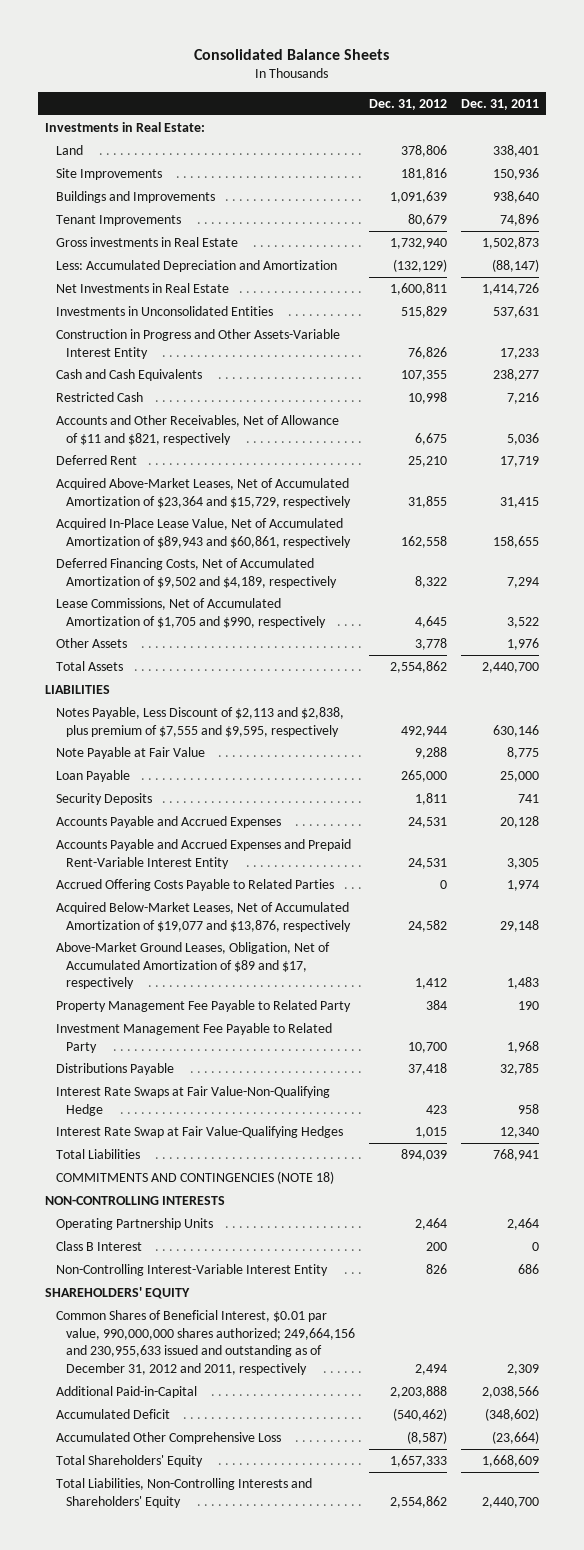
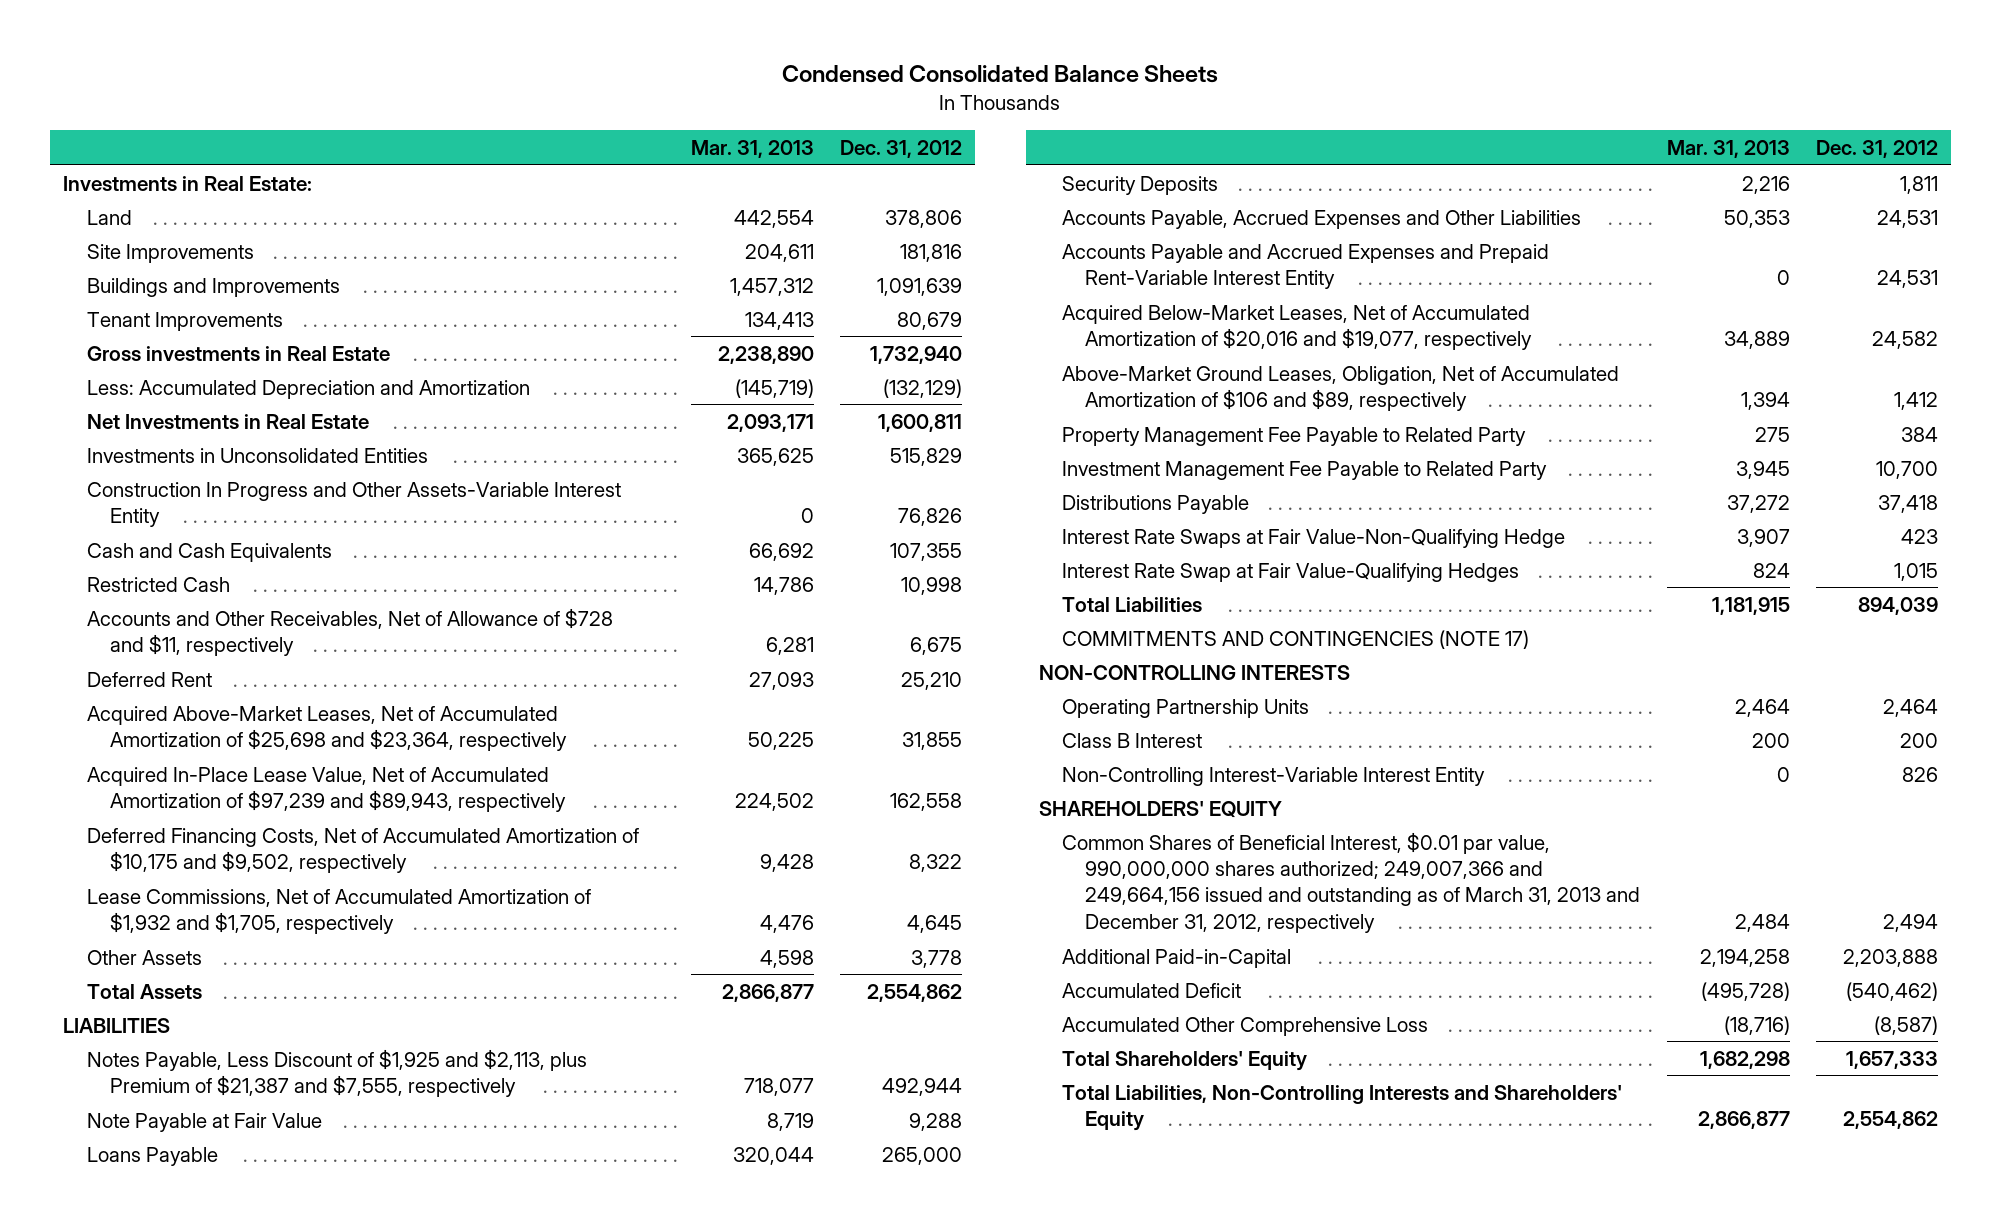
[193,48,389,60] Consolidated Balance Sheets -> [782,65,1219,84] Condensed Consolidated Balance Sheets
[460,98,539,110] Dec. 31, 2011 -> none
none -> [690,139,814,158] Mar. 31, 2013
[55,328,340,359] Construction in Progress and Other Assets-Variable Interest Entity -> [86,481,621,528] Construction In Progress and Other Assets-Variable Interest Entity
[55,414,339,445] Accounts and Other Receivables, Net of Allowance of $11 and $821, respectively -> [86,607,613,657] Accounts and Other Receivables, Net of Allowance of $728 and $11, respectively
[55,477,352,508] Acquired Above-Market Leases, Net of Accumulated Amortization of $23,364 and $15,729, respectively -> [86,705,567,752] Acquired Above-Market Leases, Net of Accumulated Amortization of $25,698 and $23,364, respectively
[55,517,352,548] Acquired In-Place Lease Value, Net of Accumulated Amortization of $89,943 and $60,861, respectively -> [86,766,566,813] Acquired In-Place Lease Value, Net of Accumulated Amortization of $97,239 and $89,943, respectively
[55,557,338,588] Deferred Financing Costs, Net of Accumulated Amortization of $9,502 and $4,189, respectively -> [86,827,639,874] Deferred Financing Costs, Net of Accumulated Amortization of $10,175 and $9,502, respectively
[55,597,327,628] Lease Commissions, Net of Accumulated Amortization of $1,705 and $990, respectively -> [86,888,591,935] Lease Commissions, Net of Accumulated Amortization of $1,932 and $1,705, respectively
[55,706,344,737] Notes Payable, Less Discount of $2,113 and $2,838, plus premium of $7,555 and $9,595, respectively -> [86,1048,587,1098] Notes Payable, Less Discount of $1,925 and $2,113, plus Premium of $21,387 and $7,555, respectively
[55,769,130,782] Loan Payable -> [86,1146,218,1166] Loans Payable
[55,815,281,828] Accounts Payable and Accrued Expenses -> [1062,209,1582,229] Accounts Payable, Accrued Expenses and Other Liabilities
[55,878,334,891] Accrued Offering Costs Payable to Related Parties -> none
[55,901,352,932] Acquired Below-Market Leases, Net of Accumulated Amortization of $19,077 and $13,876, respectively -> [1062,304,1533,351] Acquired Below-Market Leases, Net of Accumulated Amortization of $20,016 and $19,077, respectively
[55,941,330,990] Above-Market Ground Leases, Obligation, Net of Accumulated Amortization of $89 and $17, respectively -> [1062,365,1620,412] Above-Market Ground Leases, Obligation, Net of Accumulated Amortization of $106 and $89, respectively
[55,1170,334,1184] COMMITMENTS AND CONTINGENCIES (NOTE 18) -> [1062,629,1530,649] COMMITMENTS AND CONTINGENCIES (NOTE 17)
[55,1309,356,1376] Common Shares of Beneficial Interest, $0.01 par value, 990,000,000 shares authorized; 249,664,156 and 230,955,633 issued and outstanding as of December 31, 2012 and 2011, respectively -> [1062,831,1641,933] Common Shares of Beneficial Interest, $0.01 par value, 990,000,000 shares authorized; 249,007,366 and 249,664,156 issued and outstanding as of March 31, 2013 and December 31, 2012, respectively

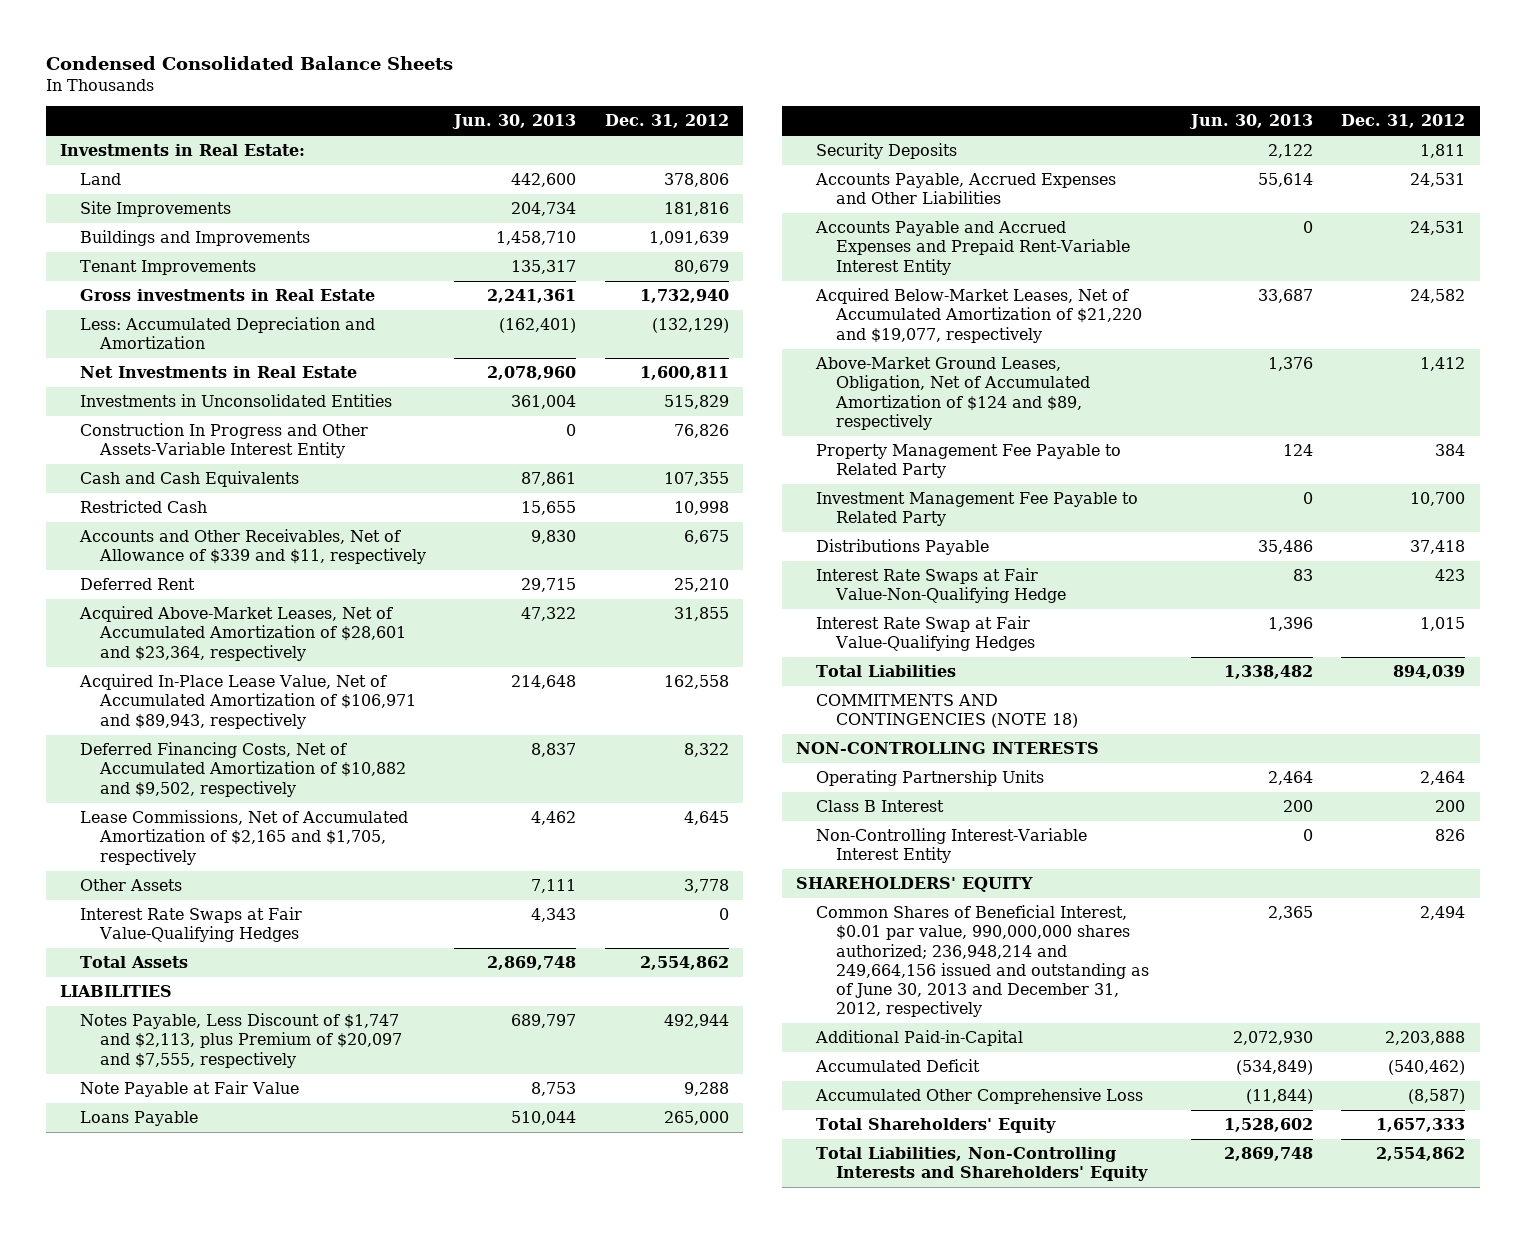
[690,139,814,158] Mar. 31, 2013 -> none
none -> [452,114,577,130] Jun. 30, 2013
[86,607,613,657] Accounts and Other Receivables, Net of Allowance of $728 and $11, respectively -> [78,529,426,565] Accounts and Other Receivables, Net of Allowance of $339 and $11, respectively
[86,705,567,752] Acquired Above-Market Leases, Net of Accumulated Amortization of $25,698 and $23,364, respectively -> [78,606,406,661] Acquired Above-Market Leases, Net of Accumulated Amortization of $28,601 and $23,364, respectively
[86,766,566,813] Acquired In-Place Lease Value, Net of Accumulated Amortization of $97,239 and $89,943, respectively -> [78,674,416,729] Acquired In-Place Lease Value, Net of Accumulated Amortization of $106,971 and $89,943, respectively
[86,827,639,874] Deferred Financing Costs, Net of Accumulated Amortization of $10,175 and $9,502, respectively -> [79,742,406,797] Deferred Financing Costs, Net of Accumulated Amortization of $10,882 and $9,502, respectively
[86,888,591,935] Lease Commissions, Net of Accumulated Amortization of $1,932 and $1,705, respectively -> [79,810,408,865] Lease Commissions, Net of Accumulated Amortization of $2,165 and $1,705, respectively
none -> [79,907,302,943] Interest Rate Swaps at Fair Value-Qualifying Hedges
[86,1048,587,1098] Notes Payable, Less Discount of $1,925 and $2,113, plus Premium of $21,387 and $7,555, respectively -> [79,1013,402,1068] Notes Payable, Less Discount of $1,747 and $2,113, plus Premium of $20,097 and $7,555, respectively
[1062,304,1533,351] Acquired Below-Market Leases, Net of Accumulated Amortization of $20,016 and $19,077, respectively -> [815,288,1143,343] Acquired Below-Market Leases, Net of Accumulated Amortization of $21,220 and $19,077, respectively
[1062,365,1620,412] Above-Market Ground Leases, Obligation, Net of Accumulated Amortization of $106 and $89, respectively -> [815,357,1091,430] Above-Market Ground Leases, Obligation, Net of Accumulated Amortization of $124 and $89, respectively
[1062,629,1530,649] COMMITMENTS AND CONTINGENCIES (NOTE 17) -> [816,694,1079,729] COMMITMENTS AND CONTINGENCIES (NOTE 18)
[1062,831,1641,933] Common Shares of Beneficial Interest, $0.01 par value, 990,000,000 shares authorized; 249,007,366 and 249,664,156 issued and outstanding as of March 31, 2013 and December 31, 2012, respectively -> [816,905,1150,1017] Common Shares of Beneficial Interest, $0.01 par value, 990,000,000 shares authorized; 236,948,214 and 249,664,156 issued and outstanding as of June 30, 2013 and December 31, 2012, respectively

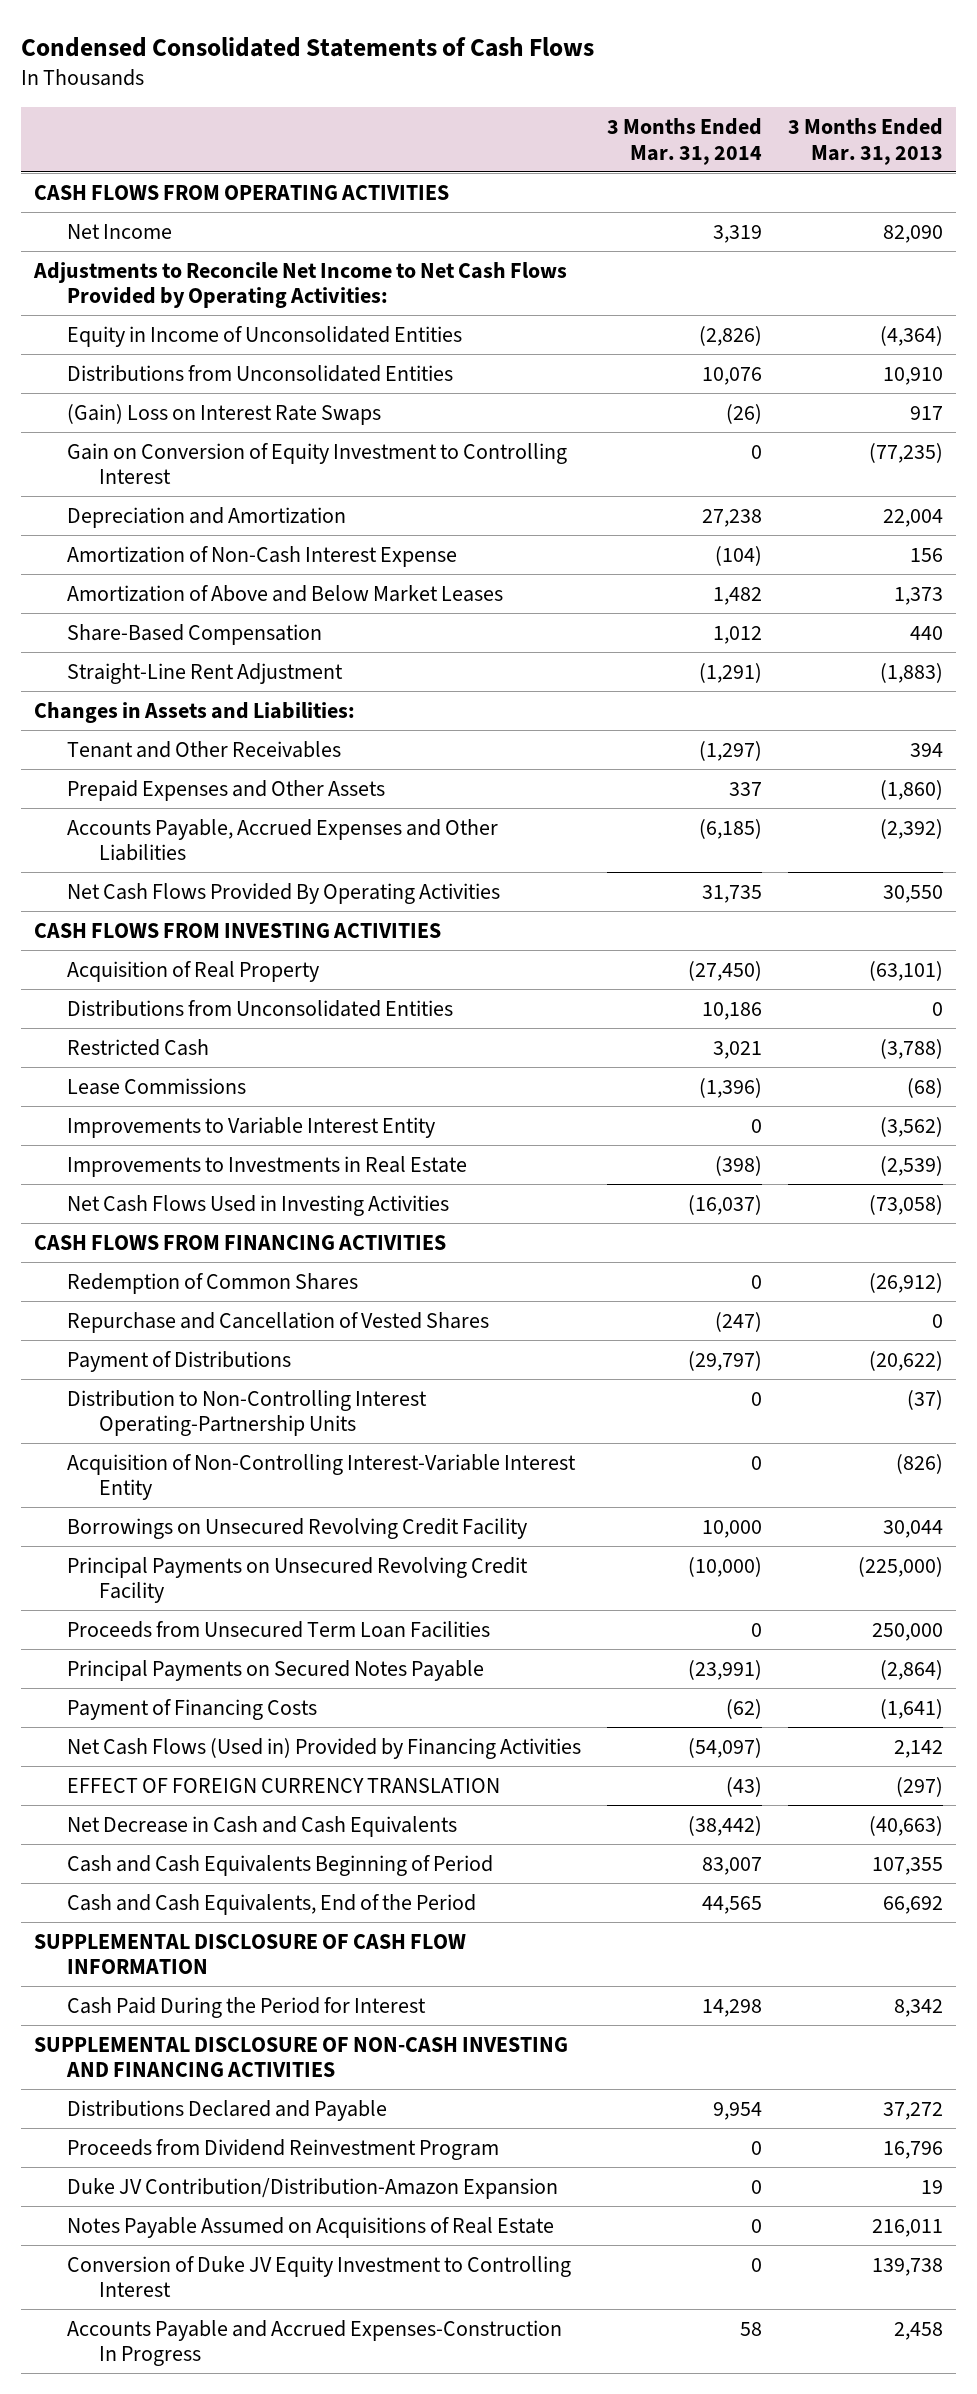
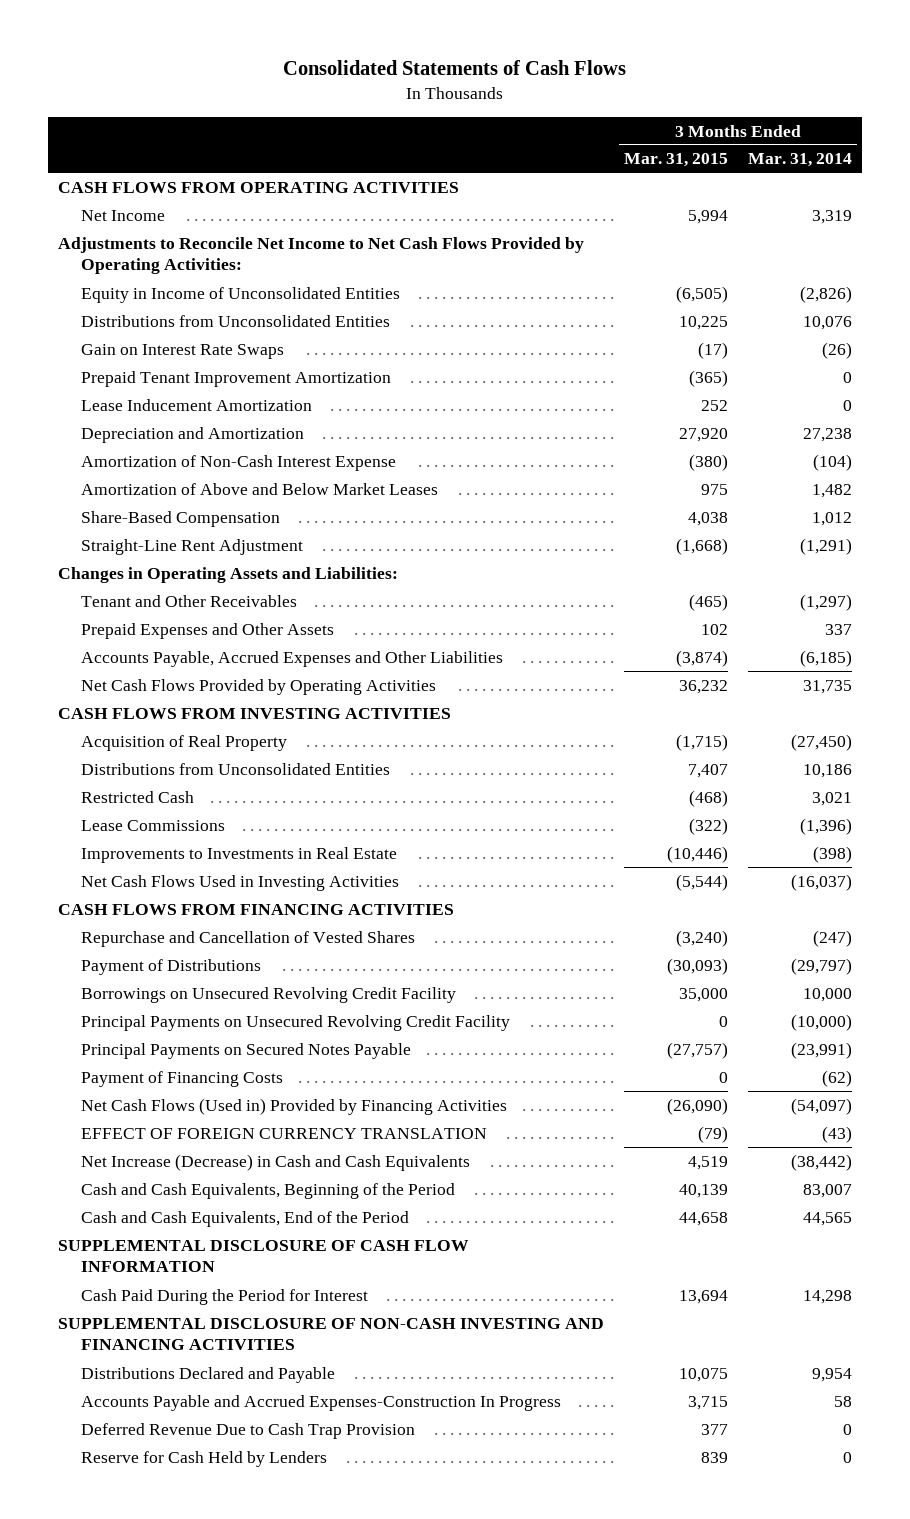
[21,36,595,57] Condensed Consolidated Statements of Cash Flows -> [283,60,627,76] Consolidated Statements of Cash Flows
[787,118,943,165] 3 Months Ended Mar. 31, 2013 -> none
none -> [624,153,729,168] Mar. 31, 2015
[66,442,567,485] Gain on Conversion of Equity Investment to Controlling Interest -> none
[66,403,381,425] (Gain) Loss on Interest Rate Swaps -> [81,343,285,359] Gain on Interest Rate Swaps
none -> [81,370,392,387] Prepaid Tenant Improvement Amortization
none -> [81,398,313,411] Lease Inducement Amortization
[34,701,356,723] Changes in Assets and Liabilities: -> [57,566,398,583] Changes in Operating Assets and Liabilities:
[66,882,500,904] Net Cash Flows Provided By Operating Activities -> [81,678,437,695] Net Cash Flows Provided by Operating Activities
[66,1116,435,1138] Improvements to Variable Interest Entity -> none
[66,1272,358,1294] Redemption of Common Shares -> none
[66,1389,427,1437] Distribution to Non-Controlling Interest Operating-Partnership Units -> none
[66,1453,576,1501] Acquisition of Non-Controlling Interest-Variable Interest Entity -> none
[66,1620,490,1638] Proceeds from Unsecured Term Loan Facilities -> none
[66,1815,457,1837] Net Decrease in Cash and Cash Equivalents -> [81,1153,471,1171] Net Increase (Decrease) in Cash and Cash Equivalents
[66,1854,493,1876] Cash and Cash Equivalents Beginning of Period -> [81,1182,456,1199] Cash and Cash Equivalents, Beginning of the Period
[66,2138,499,2160] Proceeds from Dividend Reinvestment Program -> none
[66,2177,558,2199] Duke JV Contribution/Distribution-Amazon Expansion -> none
[66,2216,554,2238] Notes Payable Assumed on Acquisitions of Real Estate -> none
[66,2255,571,2298] Conversion of Duke JV Equity Investment to Controlling Interest -> none
none -> [81,1422,416,1439] Deferred Revenue Due to Cash Trap Provision
none -> [81,1450,328,1467] Reserve for Cash Held by Lenders

